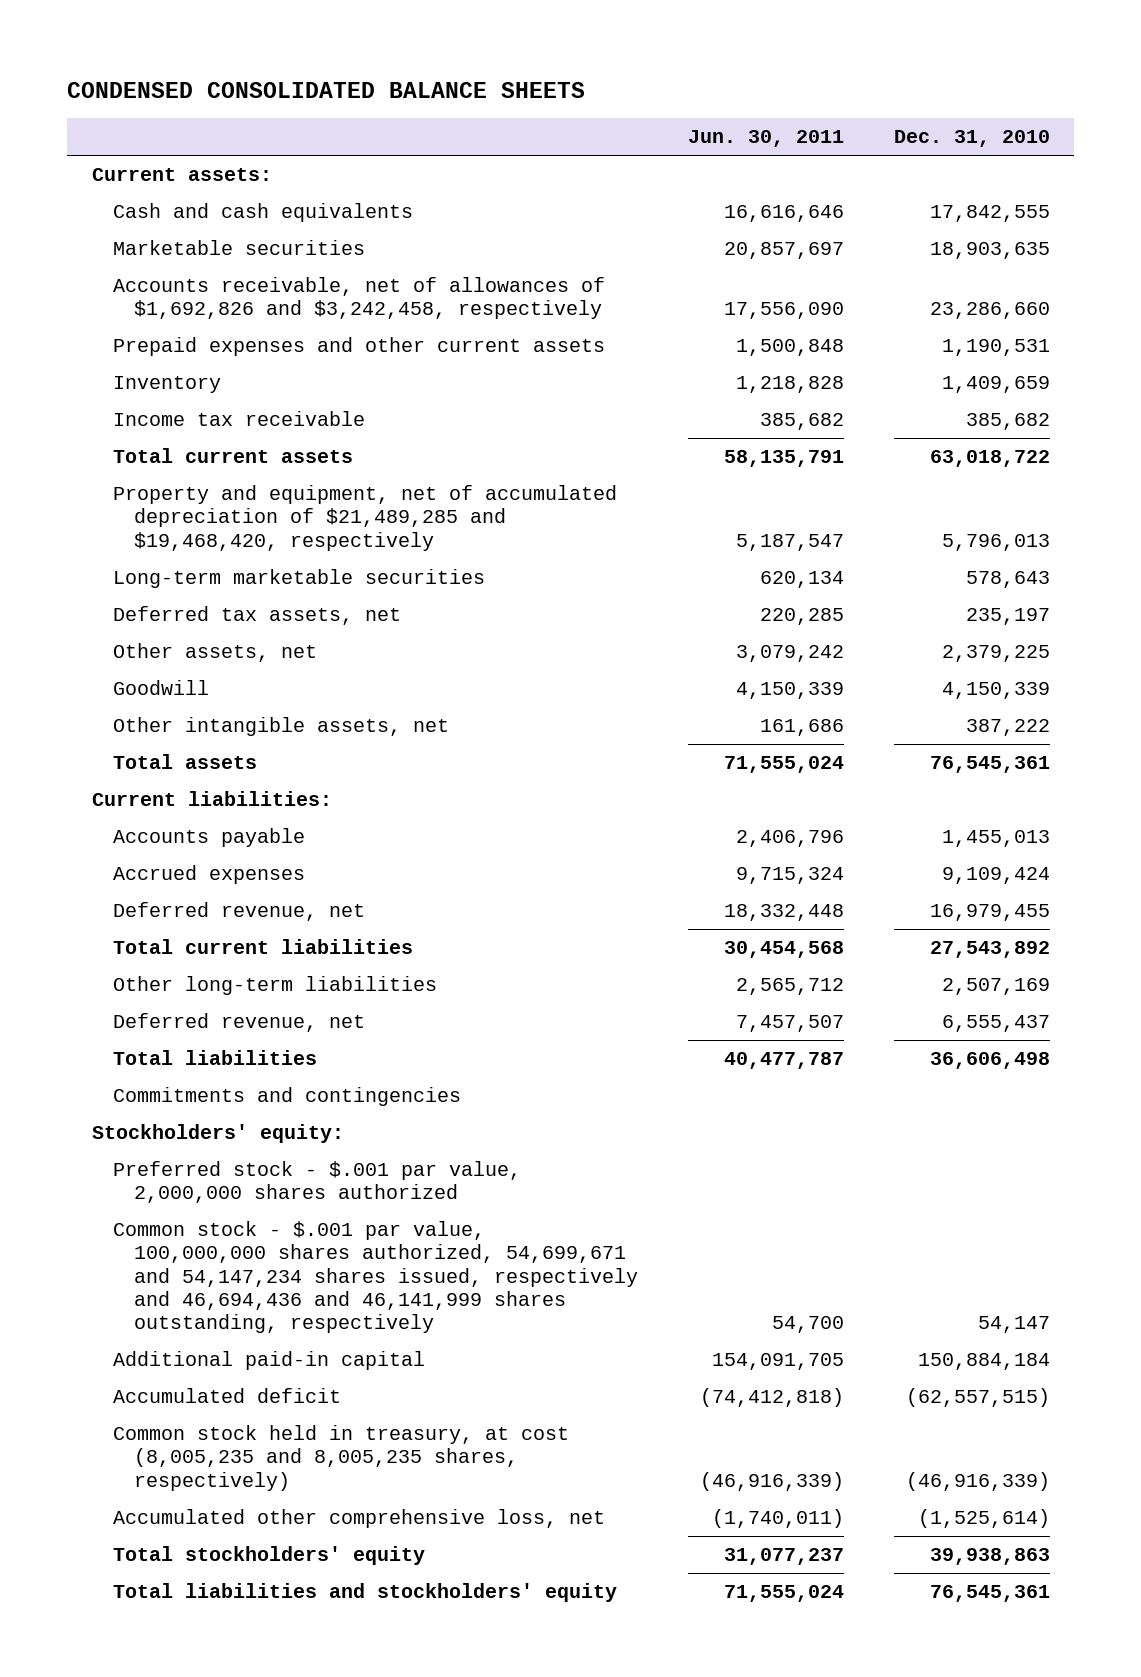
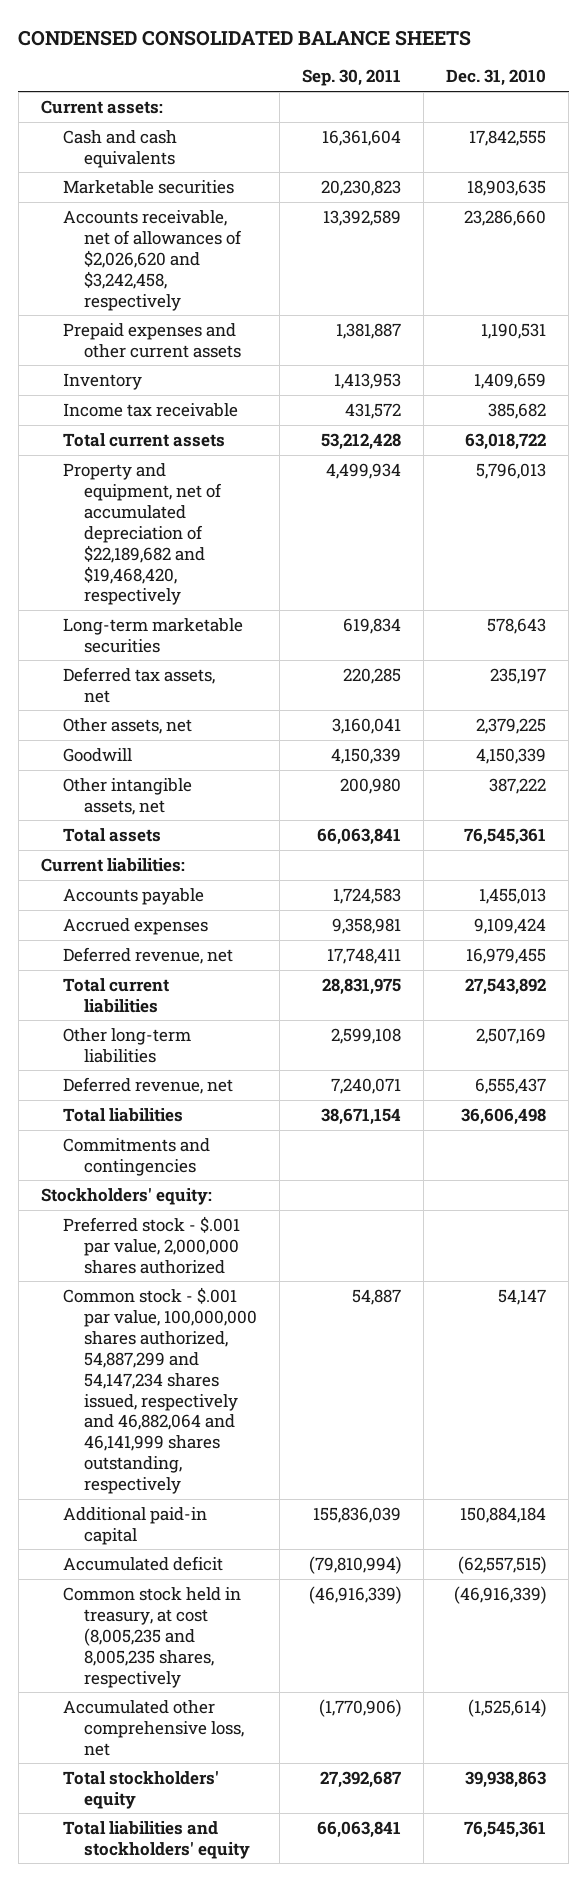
[688,130,845,148] Jun. 30, 2011 -> none
none -> [302,69,402,87] Sep. 30, 2011
[113,277,606,320] Accounts receivable, net of allowances of $1,692,826 and $3,242,458, respectively -> [62,209,243,311] Accounts receivable, net of allowances of $2,026,620 and $3,242,458, respectively
[113,485,618,551] Property and equipment, net of accumulated depreciation of $21,489,285 and $19,468,420, respectively -> [62,462,223,606] Property and equipment, net of accumulated depreciation of $22,189,682 and $19,468,420, respectively
[113,1221,639,1333] Common stock - $.001 par value, 100,000,000 shares authorized, 54,699,671 and 54,147,234 shares issued, respectively and 46,694,436 and 46,141,999 shares outstanding, respectively -> [62,1286,258,1495] Common stock - $.001 par value, 100,000,000 shares authorized, 54,887,299 and 54,147,234 shares issued, respectively and 46,882,064 and 46,141,999 shares outstanding, respectively
[113,1425,570,1491] Common stock held in treasury, at cost (8,005,235 and 8,005,235 shares, respectively) -> [62,1586,241,1688] Common stock held in treasury, at cost (8,005,235 and 8,005,235 shares, respectively

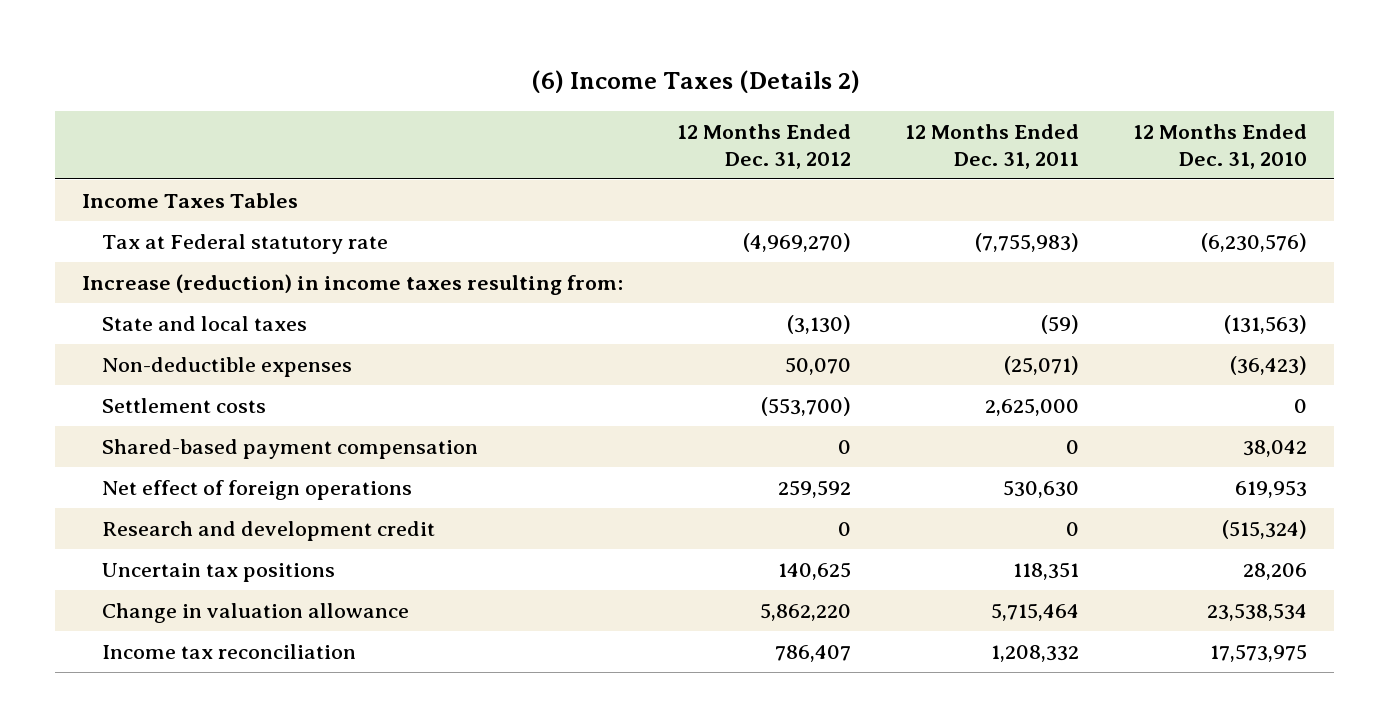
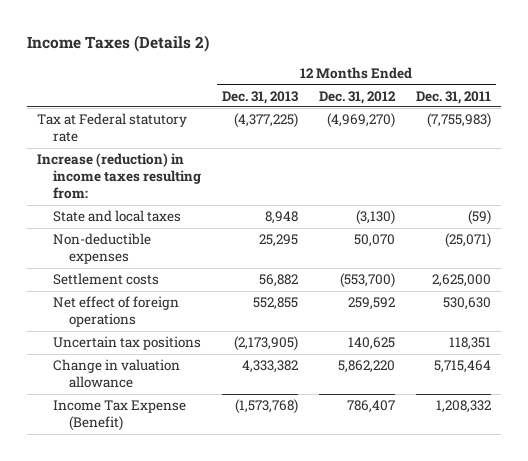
[530,70,860,94] (6) Income Taxes (Details 2) -> [26,35,209,53] Income Taxes (Details 2)
[1133,123,1308,169] 12 Months Ended Dec. 31, 2010 -> none
none -> [222,90,299,104] Dec. 31, 2013
[82,192,299,208] Income Taxes Tables -> none
[102,438,479,459] Shared-based payment compensation -> none
[102,520,436,541] Research and development credit -> none
[102,643,357,659] Income tax reconciliation -> [53,400,187,432] Income Tax Expense (Benefit)

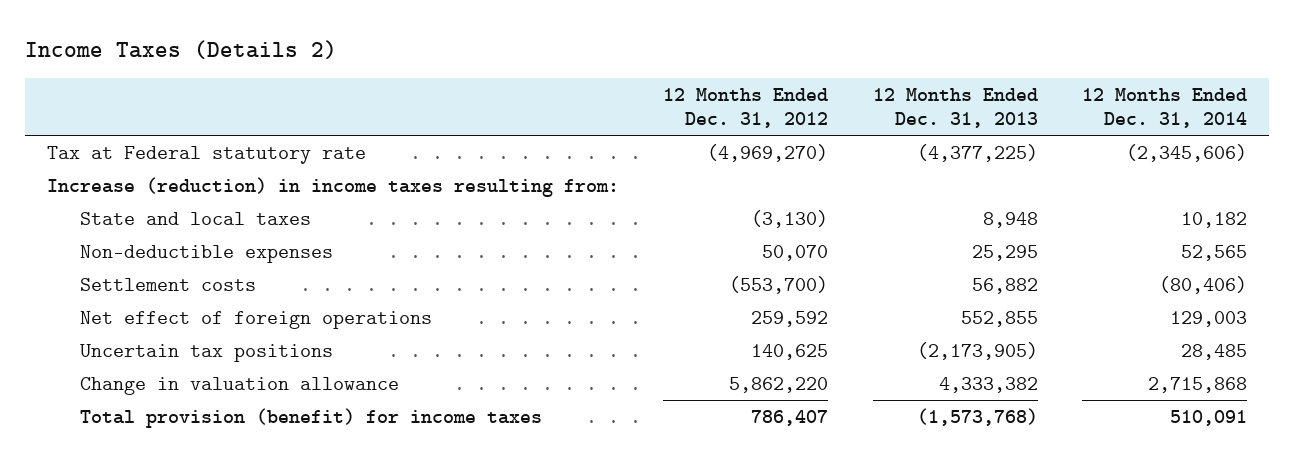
[415,90,491,104] Dec. 31, 2011 -> none
none -> [1081,88,1247,129] 12 Months Ended Dec. 31, 2014
[53,400,187,432] Income Tax Expense (Benefit) -> [79,407,542,428] Total provision (benefit) for income taxes

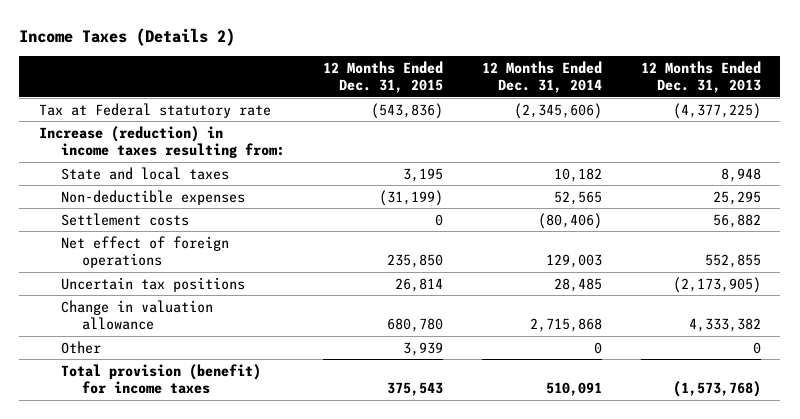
[663,88,829,129] 12 Months Ended Dec. 31, 2012 -> none
none -> [323,60,444,94] 12 Months Ended Dec. 31, 2015
none -> [60,340,101,354] Other

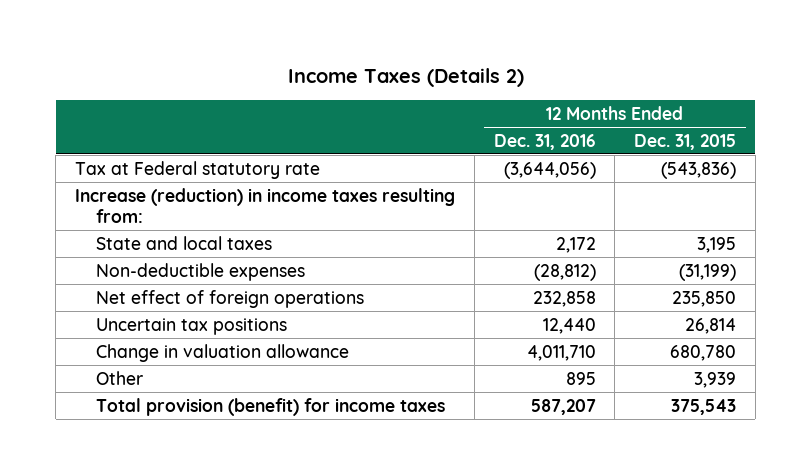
[482,60,603,94] 12 Months Ended Dec. 31, 2014 -> none
[640,60,761,94] 12 Months Ended Dec. 31, 2013 -> none
none -> [493,133,596,150] Dec. 31, 2016
[60,212,189,226] Settlement costs -> none

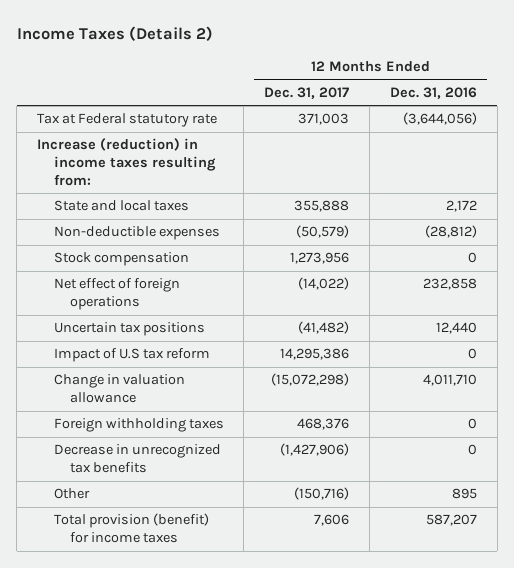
[634,133,737,150] Dec. 31, 2015 -> none
none -> [264,86,350,99] Dec. 31, 2017
none -> [53,252,189,267] Stock compensation
none -> [53,348,210,363] Impact of U.S tax reform
none -> [53,418,224,433] Foreign withholding taxes
none -> [53,444,221,474] Decrease in unrecognized tax benefits

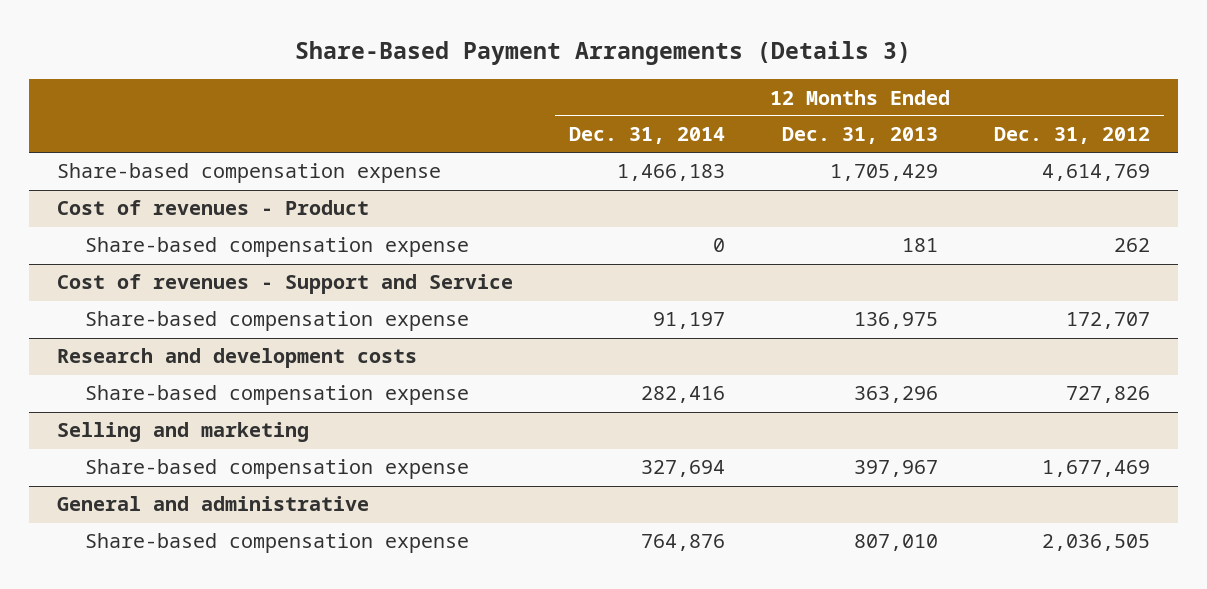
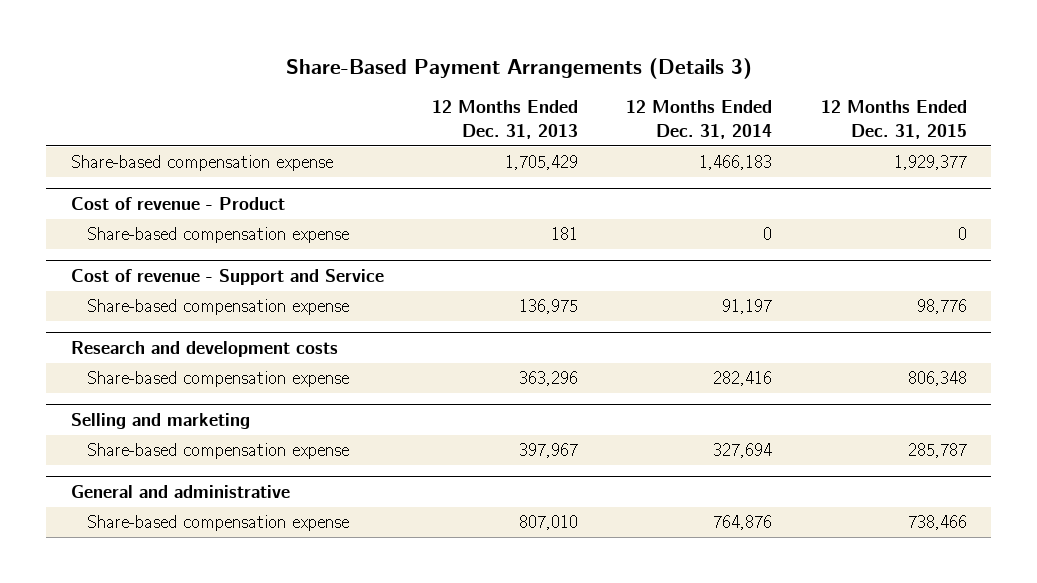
[994,127,1151,145] Dec. 31, 2012 -> none
none -> [820,100,967,139] 12 Months Ended Dec. 31, 2015
[56,200,369,216] Cost of revenues - Product -> [70,196,285,210] Cost of revenue - Product
[56,274,513,295] Cost of revenues - Support and Service -> [70,268,384,285] Cost of revenue - Support and Service

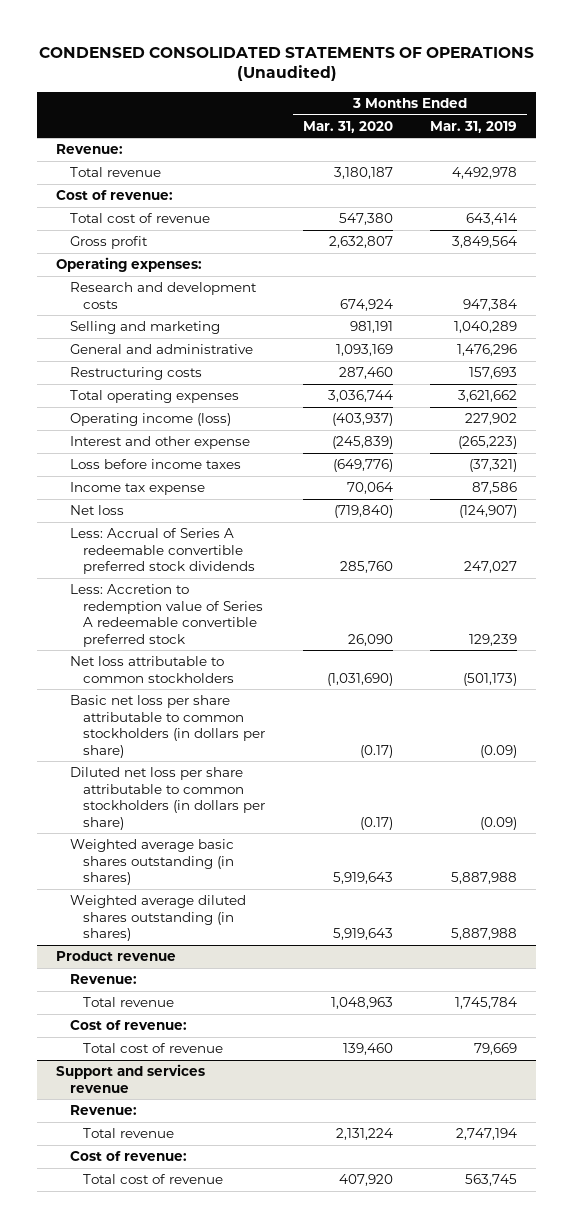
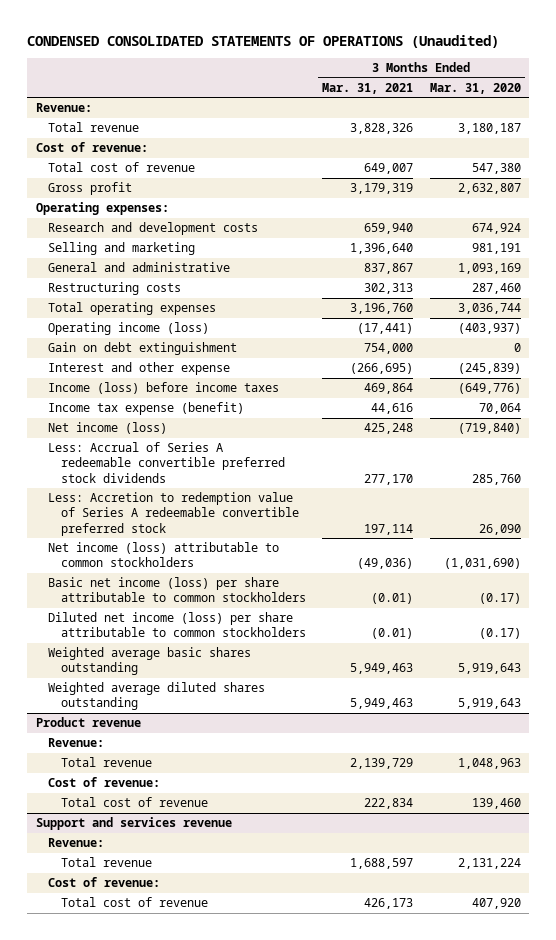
[430,120,518,133] Mar. 31, 2019 -> none
none -> [322,82,414,94] Mar. 31, 2021
none -> [48,342,238,356] Gain on debt extinguishment
[69,459,241,470] Loss before income taxes -> [48,382,280,395] Income (loss) before income taxes
[69,482,205,496] Income tax expense -> [48,402,245,416] Income tax expense (benefit)
[69,505,124,516] Net loss -> [48,422,168,435] Net income (loss)
[69,656,235,683] Net loss attributable to common stockholders -> [48,542,280,568] Net income (loss) attributable to common stockholders
[69,695,266,758] Basic net loss per share attributable to common stockholders (in dollars per share) -> [48,577,306,603] Basic net income (loss) per share attributable to common stockholders
[69,767,266,830] Diluted net loss per share attributable to common stockholders (in dollars per share) -> [48,612,306,638] Diluted net income (loss) per share attributable to common stockholders
[69,839,235,886] Weighted average basic shares outstanding (in shares) -> [48,647,252,676] Weighted average basic shares outstanding
[69,895,246,942] Weighted average diluted shares outstanding (in shares) -> [48,682,266,711] Weighted average diluted shares outstanding

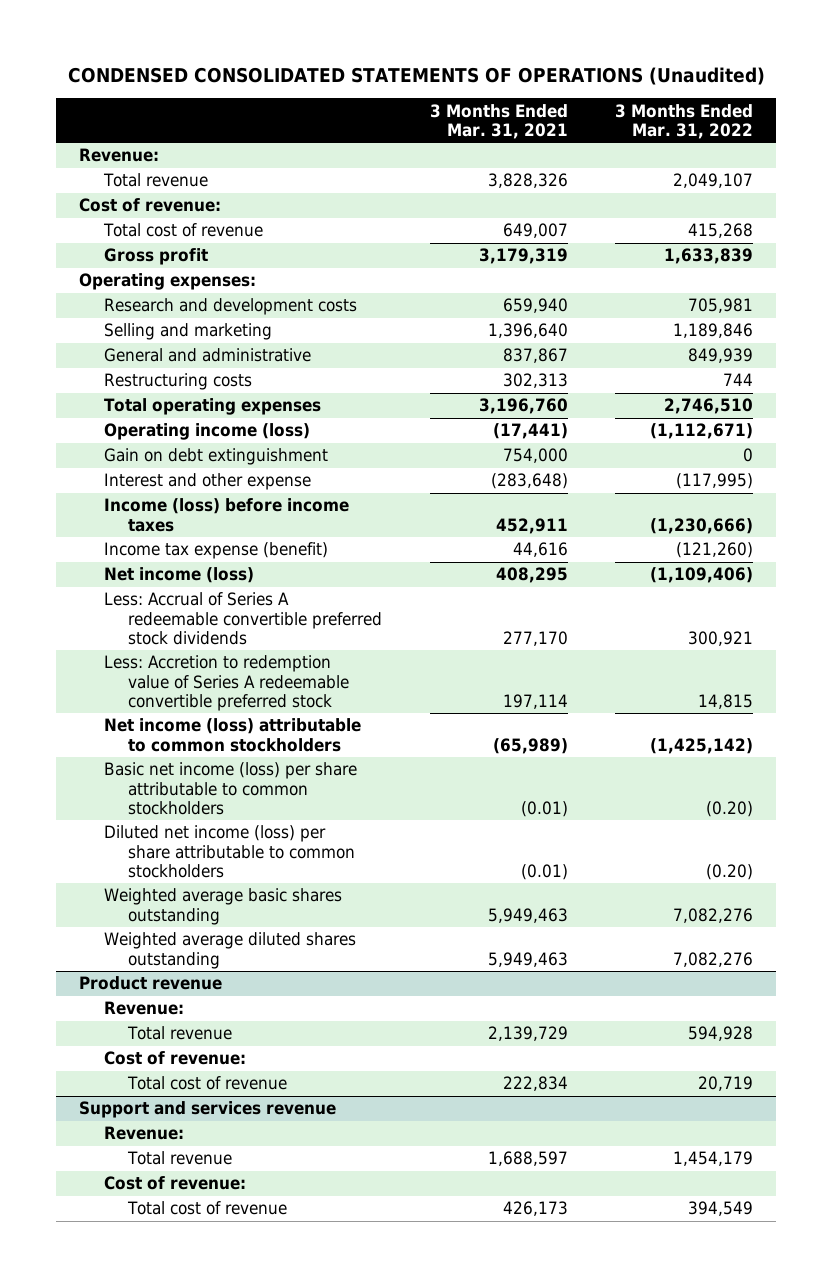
[429,82,521,94] Mar. 31, 2020 -> none
none -> [614,103,753,139] 3 Months Ended Mar. 31, 2022
[350,363,414,375] (266,695) -> [490,473,568,490] (283,648)
[364,383,414,395] 469,864 -> [495,517,568,534] 452,911
[364,423,414,435] 425,248 -> [495,567,568,584] 408,295
[357,558,414,570] (49,036) -> [492,737,568,754] (65,989)

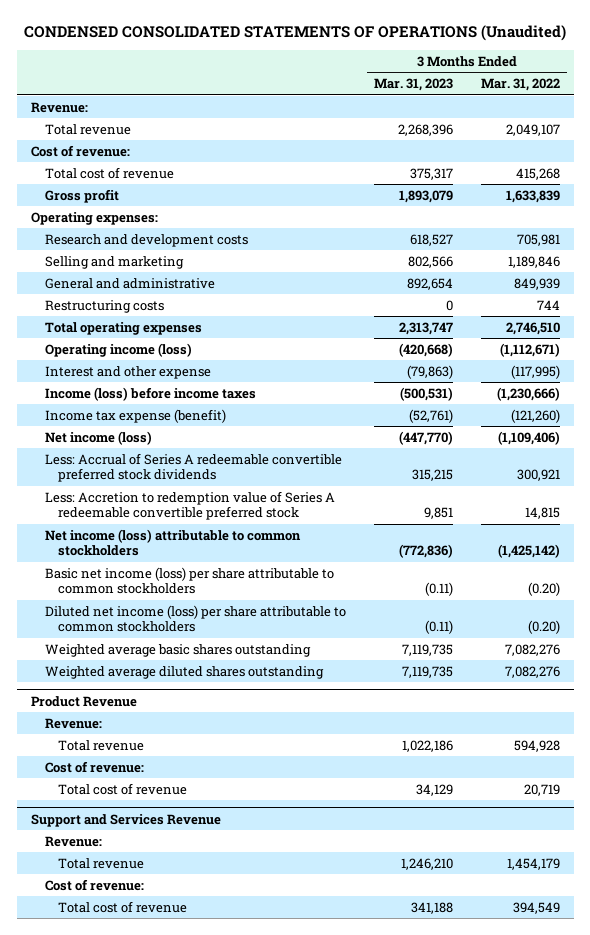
[429,103,568,139] 3 Months Ended Mar. 31, 2021 -> none
none -> [373,78,453,92] Mar. 31, 2023
[103,448,328,466] Gain on debt extinguishment -> none
[79,976,223,991] Product revenue -> [30,695,137,707] Product Revenue
[79,1101,337,1119] Support and services revenue -> [30,813,221,827] Support and Services Revenue

